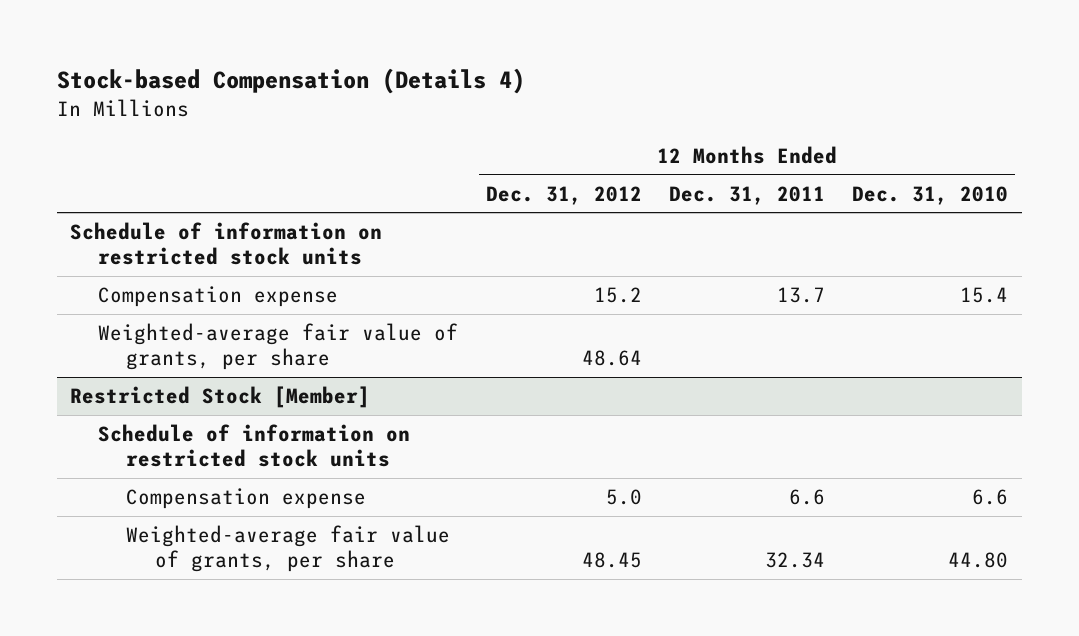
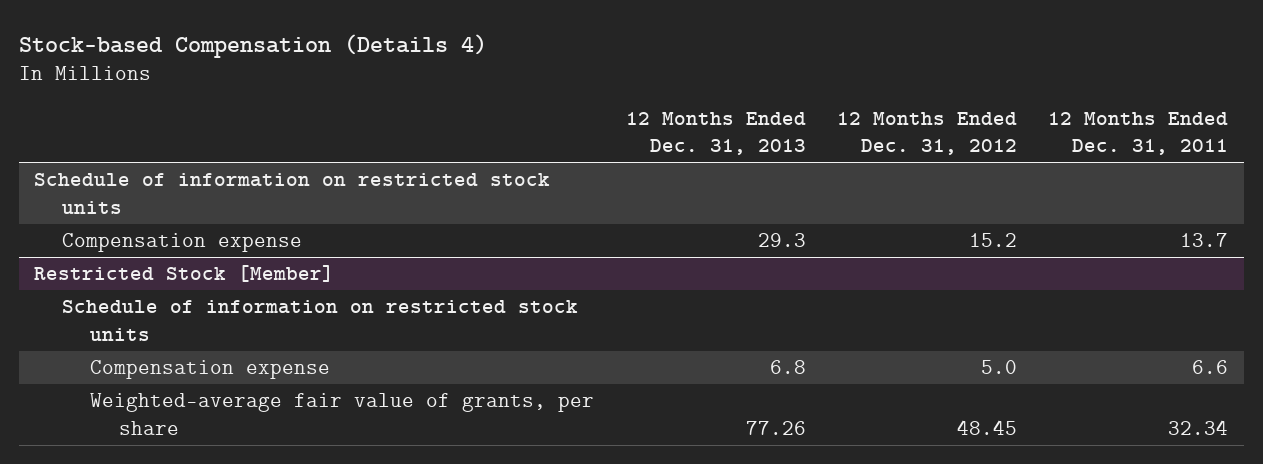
[852,185,1009,205] Dec. 31, 2010 -> none
none -> [625,111,806,156] 12 Months Ended Dec. 31, 2013
[98,323,459,371] Weighted-average fair value of grants, per share -> none

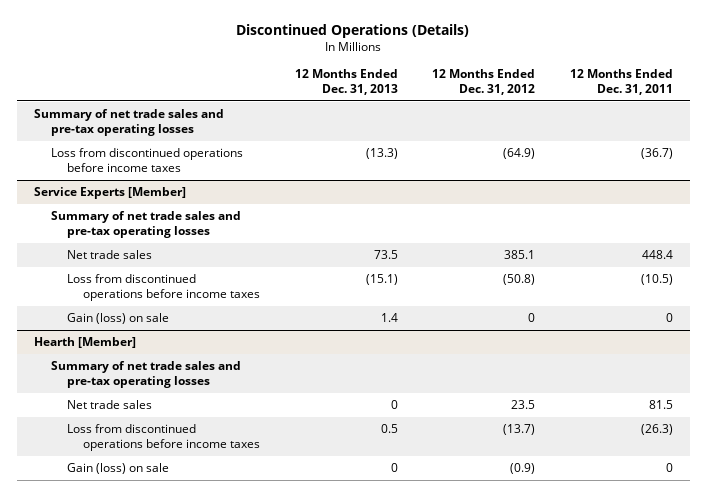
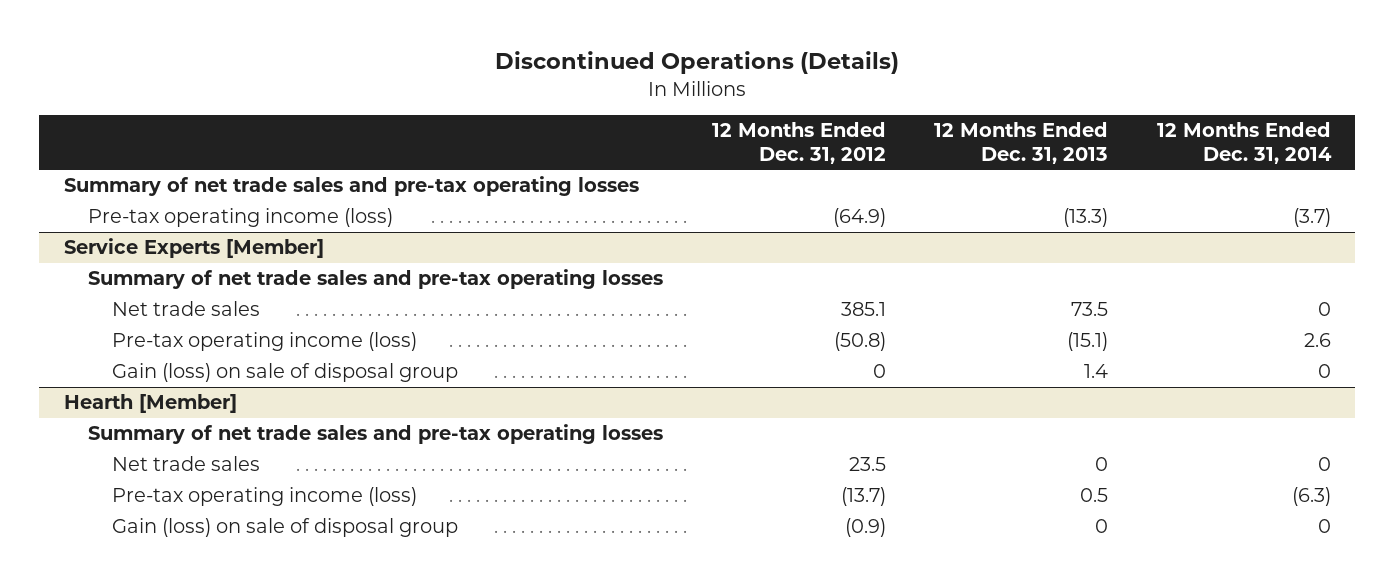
[569,69,673,96] 12 Months Ended Dec. 31, 2011 -> none
none -> [1156,122,1332,164] 12 Months Ended Dec. 31, 2014
[50,147,243,172] Loss from discontinued operations before income taxes -> [87,208,393,228] Pre-tax operating income (loss)
[66,273,261,301] Loss from discontinued operations before income taxes -> [111,332,417,352] Pre-tax operating income (loss)
[66,312,169,324] Gain (loss) on sale -> [111,363,458,383] Gain (loss) on sale of disposal group
[66,423,261,451] Loss from discontinued operations before income taxes -> [111,487,417,507] Pre-tax operating income (loss)
[66,462,169,474] Gain (loss) on sale -> [111,518,458,538] Gain (loss) on sale of disposal group

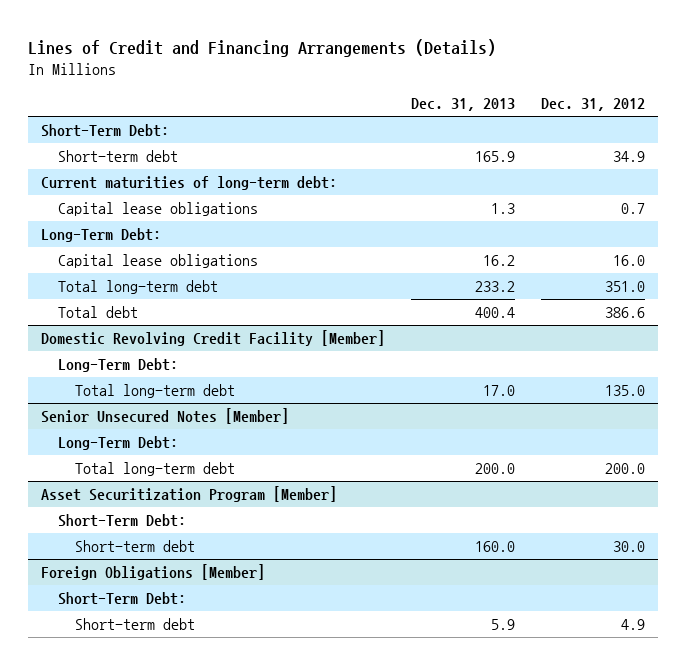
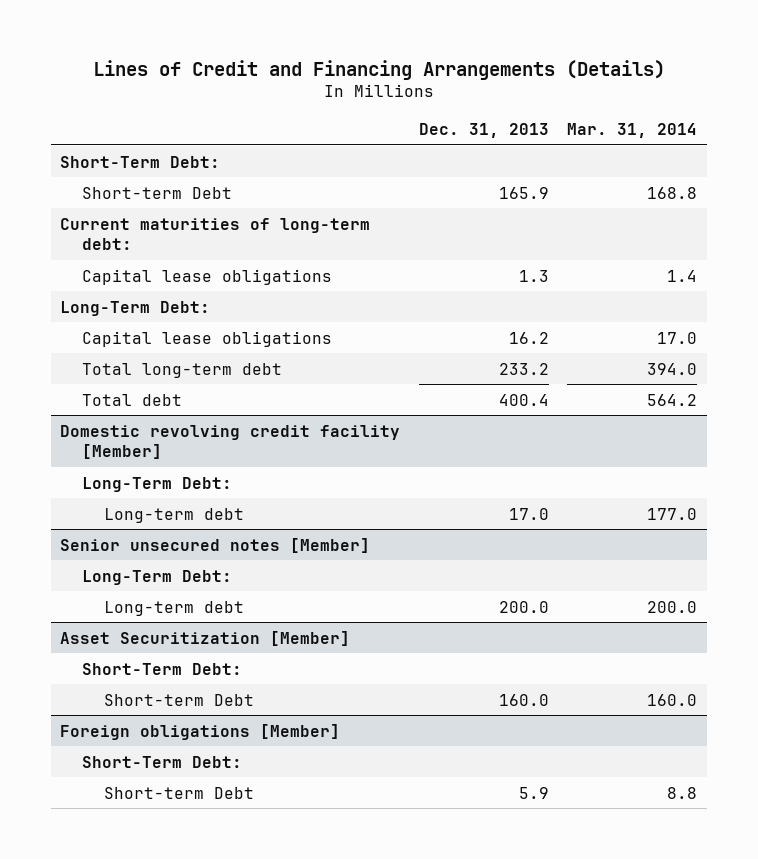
[540,98,645,112] Dec. 31, 2012 -> none
none -> [567,122,698,138] Mar. 31, 2014
[58,150,179,163] Short-term debt -> [82,186,233,199] Short-term Debt
[41,330,386,347] Domestic Revolving Credit Facility [Member] -> [60,424,401,460] Domestic revolving credit facility [Member]
[75,384,236,399] Total long-term debt -> [103,507,244,523] Long-term debt
[41,408,290,425] Senior Unsecured Notes [Member] -> [60,537,371,553] Senior unsecured notes [Member]
[75,462,236,477] Total long-term debt -> [103,600,244,616] Long-term debt
[41,486,338,503] Asset Securitization Program [Member] -> [60,630,351,646] Asset Securitization [Member]
[75,540,196,553] Short-term debt -> [103,693,254,706] Short-term Debt
[41,564,266,581] Foreign Obligations [Member] -> [60,723,341,740] Foreign obligations [Member]
[75,618,196,631] Short-term debt -> [103,786,254,799] Short-term Debt

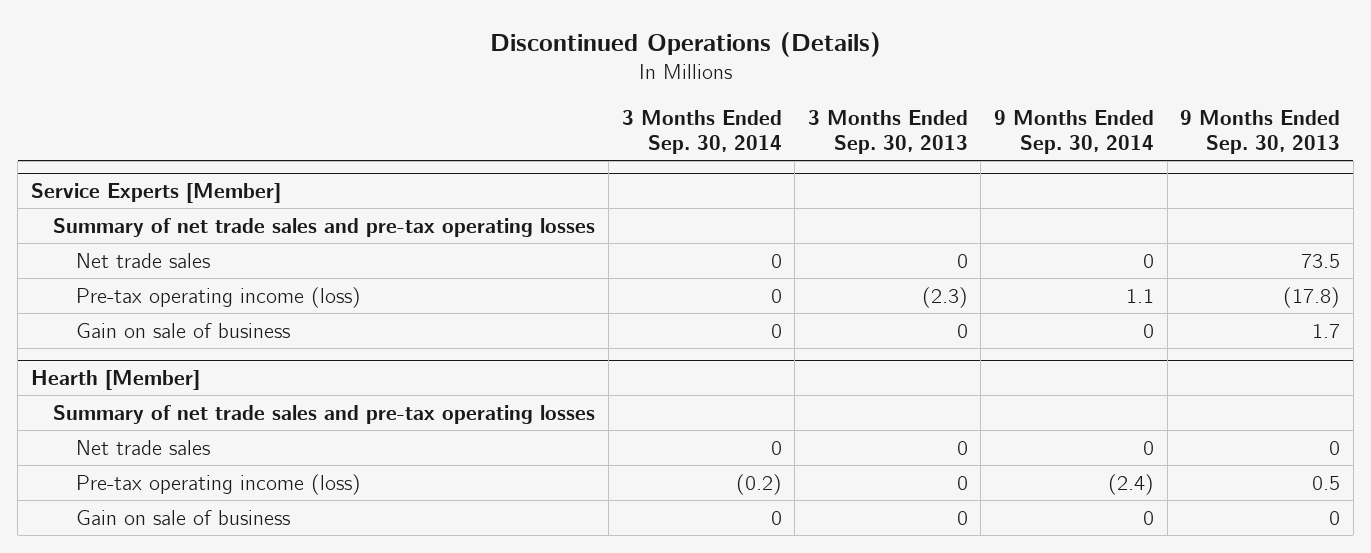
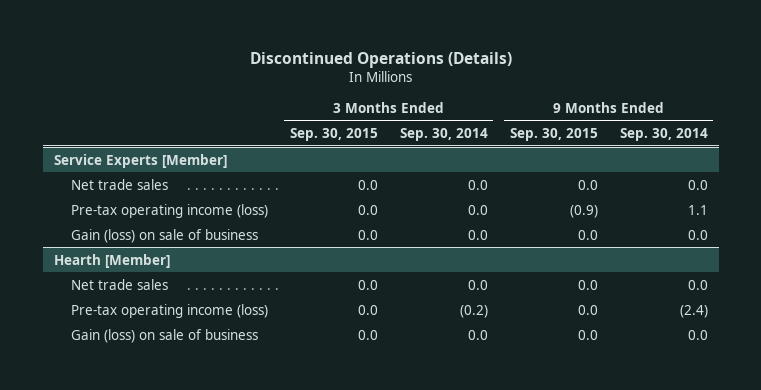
[807,110,968,154] 3 Months Ended Sep. 30, 2013 -> none
[1180,110,1341,154] 9 Months Ended Sep. 30, 2013 -> none
none -> [289,127,378,141] Sep. 30, 2015
none -> [509,127,598,141] Sep. 30, 2015
[53,217,596,237] Summary of net trade sales and pre-tax operating losses -> none
[770,253,782,268] 0 -> [467,179,488,190] 0.0
[1143,253,1155,268] 0 -> [687,179,708,190] 0.0
[770,288,782,303] 0 -> [467,204,488,215] 0.0
[75,322,290,338] Gain on sale of business -> [70,228,258,243] Gain (loss) on sale of business
[770,323,782,338] 0 -> [467,229,488,240] 0.0
[1143,323,1155,338] 0 -> [687,229,708,240] 0.0
[53,404,596,424] Summary of net trade sales and pre-tax operating losses -> none
[770,440,782,455] 0 -> [467,279,488,290] 0.0
[1143,440,1155,455] 0 -> [687,279,708,290] 0.0
[75,509,290,525] Gain on sale of business -> [70,328,258,343] Gain (loss) on sale of business
[770,510,782,525] 0 -> [467,329,488,340] 0.0
[1143,510,1155,525] 0 -> [687,329,708,340] 0.0

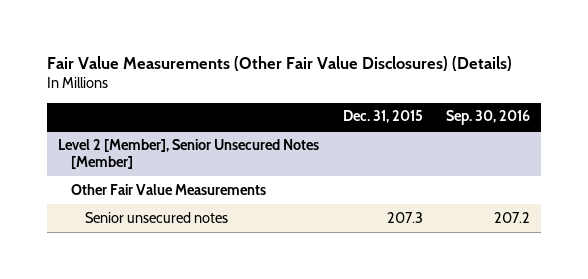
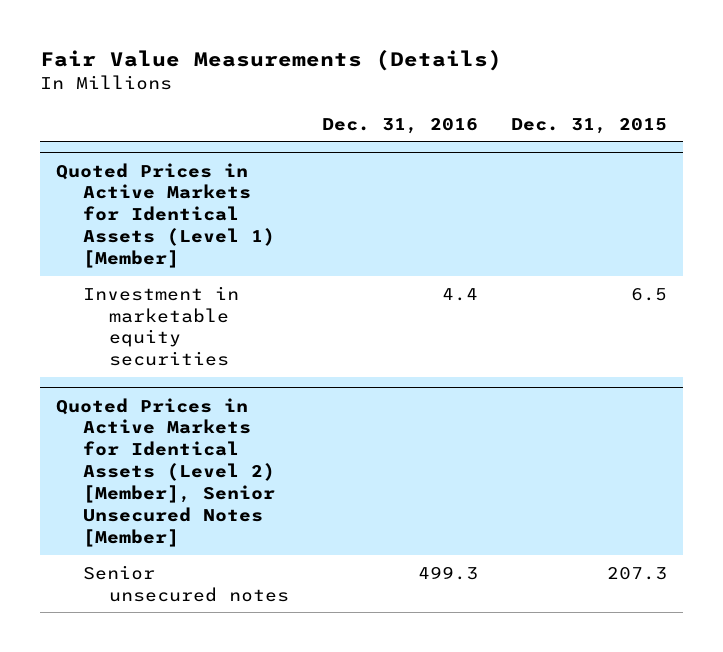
[46,55,512,71] Fair Value Measurements (Other Fair Value Disclosures) (Details) -> [39,50,502,72] Fair Value Measurements (Details)
[445,110,530,126] Sep. 30, 2016 -> none
none -> [321,117,478,134] Dec. 31, 2016
[58,138,320,170] Level 2 [Member], Senior Unsecured Notes [Member] -> none
[71,183,267,195] Other Fair Value Measurements -> none
none -> [55,162,275,269] Quoted Prices in Active Markets for Identical Assets (Level 1) [Member]
none -> [82,285,239,367] Investment in marketable equity securities
none -> [55,397,275,547] Quoted Prices in Active Markets for Identical Assets (Level 2) [Member], Senior Unsecured Notes [Member]

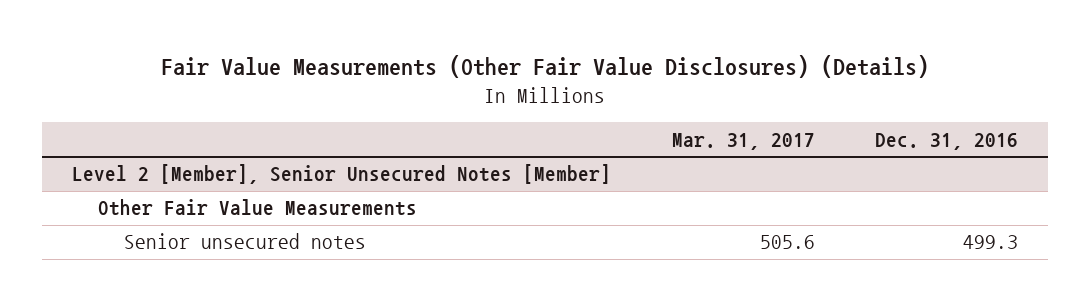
[39,50,502,72] Fair Value Measurements (Details) -> [161,55,930,79] Fair Value Measurements (Other Fair Value Disclosures) (Details)
[510,117,667,134] Dec. 31, 2015 -> none
none -> [671,132,815,150] Mar. 31, 2017
[55,162,275,269] Quoted Prices in Active Markets for Identical Assets (Level 1) [Member] -> none
[82,285,239,367] Investment in marketable equity securities -> none
[55,397,275,547] Quoted Prices in Active Markets for Identical Assets (Level 2) [Member], Senior Unsecured Notes [Member] -> none
none -> [72,164,612,185] Level 2 [Member], Senior Unsecured Notes [Member]
none -> [98,199,418,217] Other Fair Value Measurements

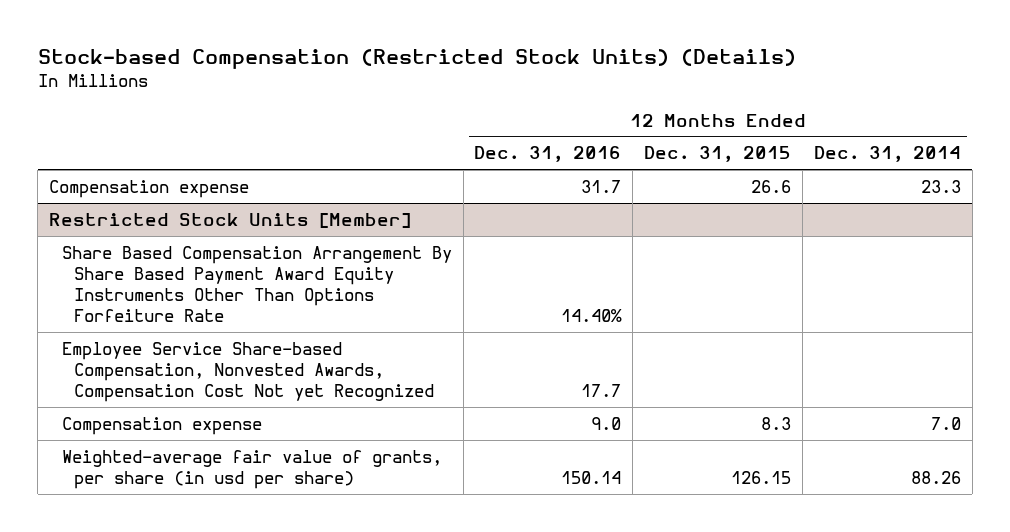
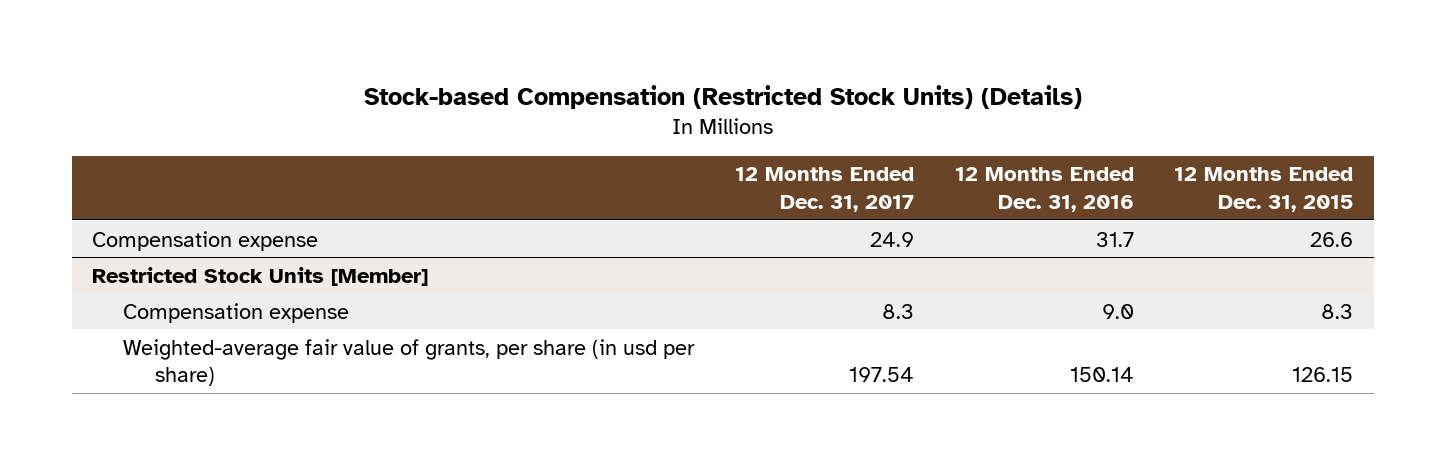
[813,146,961,163] Dec. 31, 2014 -> none
none -> [734,167,914,212] 12 Months Ended Dec. 31, 2017
[61,245,452,322] Share Based Compensation Arrangement By Share Based Payment Award Equity Instruments Other Than Options Forfeiture Rate -> none
[61,341,435,402] Employee Service Share-based Compensation, Nonvested Awards, Compensation Cost Not yet Recognized -> none

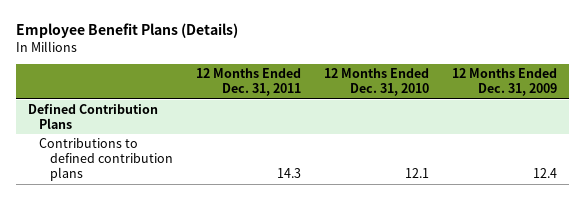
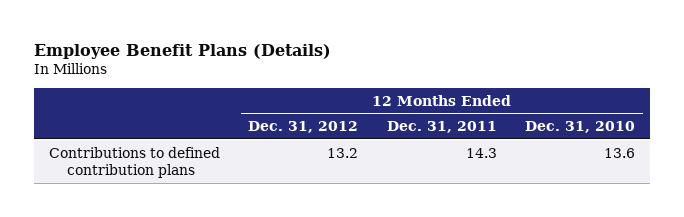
[452,68,558,97] 12 Months Ended Dec. 31, 2009 -> none
none -> [248,121,359,134] Dec. 31, 2012
[27,104,158,130] Defined Contribution Plans -> none
[405,168,430,179] 12.1 -> [604,147,636,158] 13.6

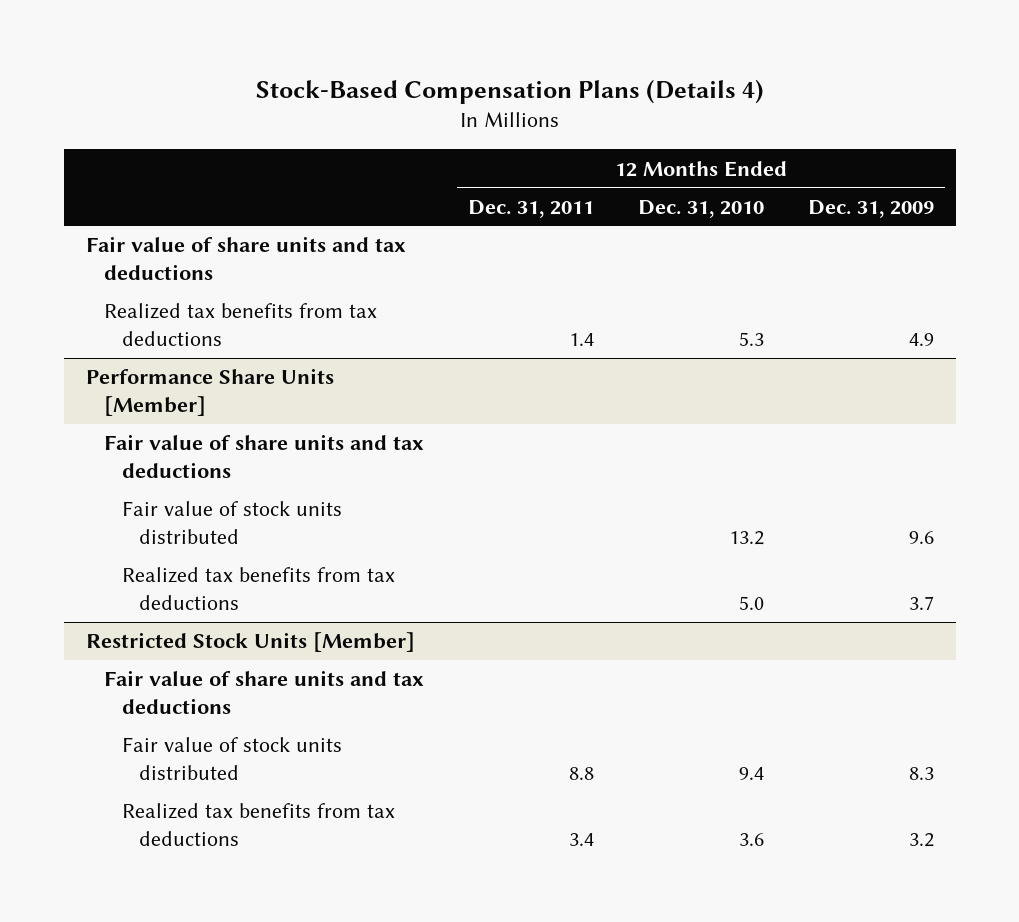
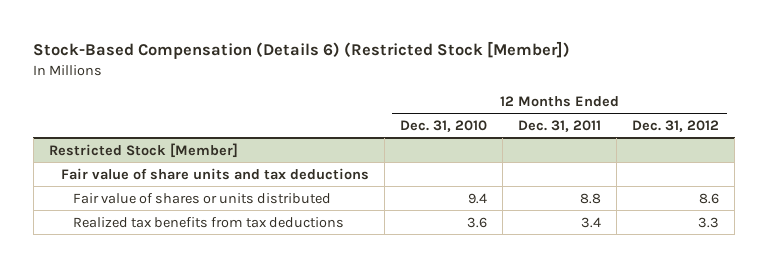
[255,78,764,104] Stock-Based Compensation Plans (Details 4) -> [33,41,571,60] Stock-Based Compensation (Details 6) (Restricted Stock [Member])
[807,199,934,218] Dec. 31, 2009 -> none
none -> [632,119,720,132] Dec. 31, 2012
[85,236,406,280] Fair value of share units and tax deductions -> none
[103,303,377,346] Realized tax benefits from tax deductions -> none
[85,368,334,416] Performance Share Units [Member] -> none
[103,434,424,478] Fair value of share units and tax deductions -> none
[121,501,342,544] Fair value of stock units distributed -> none
[121,567,395,610] Realized tax benefits from tax deductions -> none
[85,632,415,653] Restricted Stock Units [Member] -> [48,142,238,158] Restricted Stock [Member]
[121,737,342,780] Fair value of stock units distributed -> [72,192,331,204] Fair value of shares or units distributed

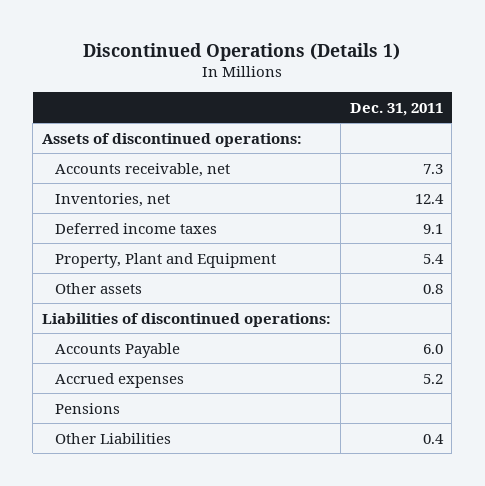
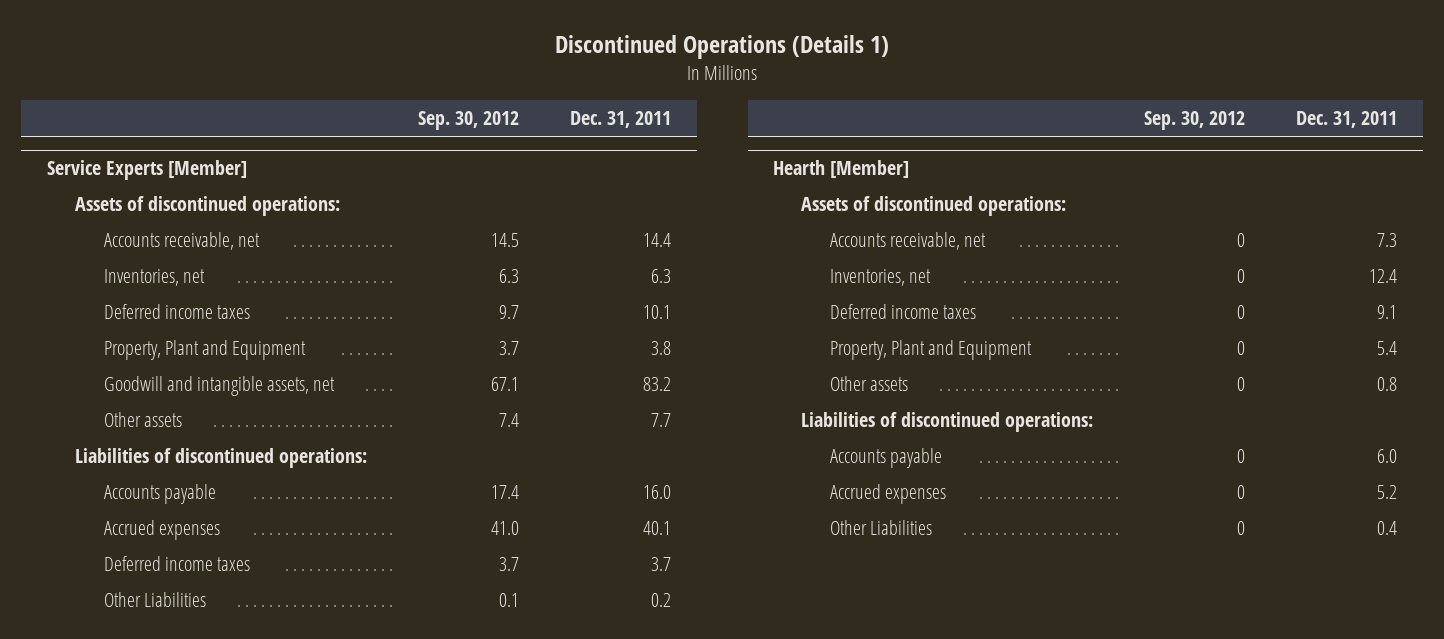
none -> [418,111,520,131] Sep. 30, 2012
none -> [46,160,247,181] Service Experts [Member]
none -> [103,232,260,251] Accounts receivable, net
none -> [103,269,205,287] Inventories, net
none -> [103,304,250,320] Deferred income taxes
none -> [103,340,306,361] Property, Plant and Equipment
none -> [103,376,335,397] Goodwill and intangible assets, net
none -> [103,412,182,428] Other assets
none -> [75,448,368,469] Liabilities of discontinued operations:
none -> [103,484,216,505] Accounts payable
none -> [103,520,220,541] Accrued expenses
none -> [103,556,250,572] Deferred income taxes
none -> [103,592,206,608] Other Liabilities
none -> [773,160,910,179] Hearth [Member]
none -> [801,196,1067,217] Assets of discontinued operations:
[54,342,180,358] Accounts Payable -> [829,448,942,469] Accounts payable
[54,402,120,414] Pensions -> none

